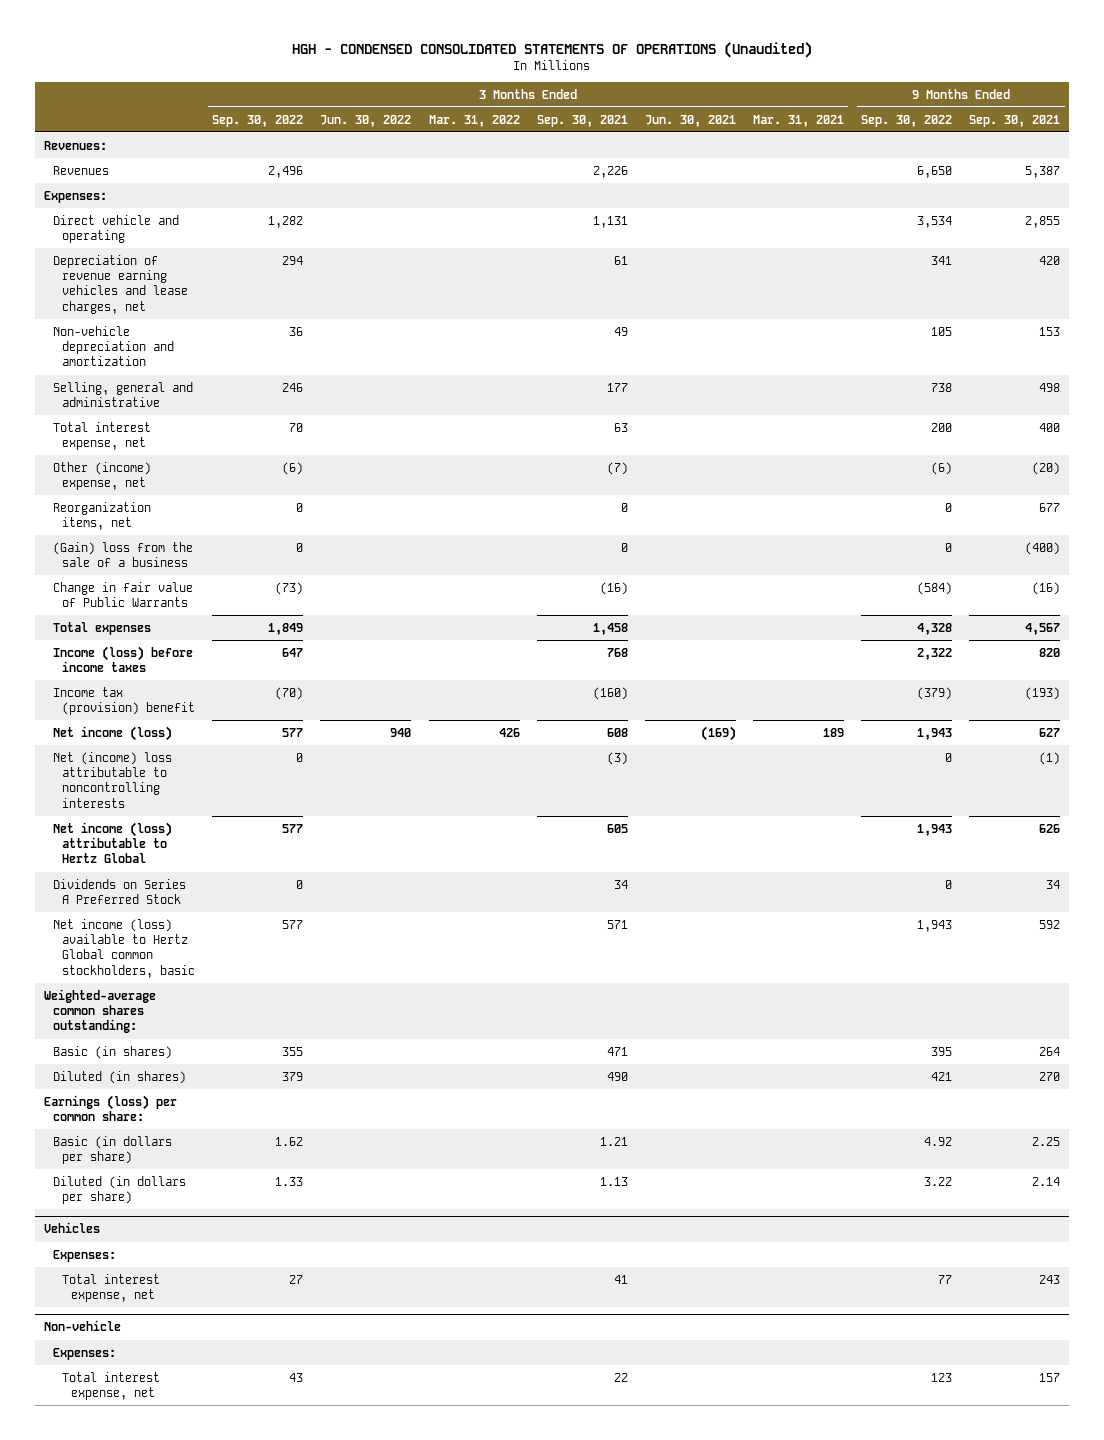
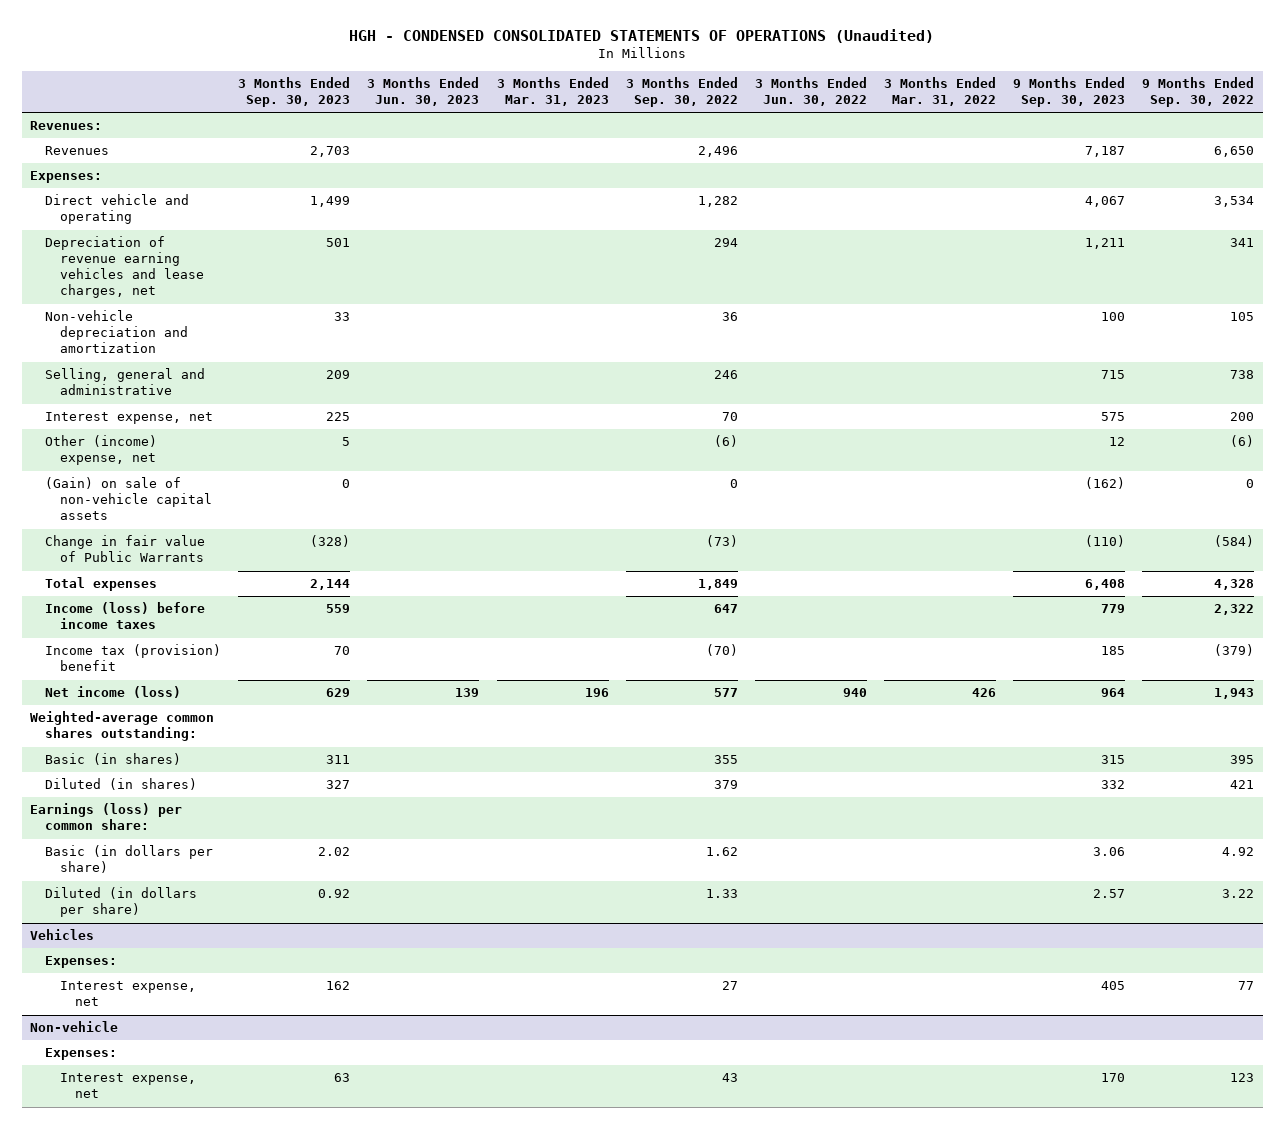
[536,114,628,127] Sep. 30, 2021 -> none
[644,114,736,127] Jun. 30, 2021 -> none
[752,114,844,127] Mar. 31, 2021 -> none
[969,114,1061,127] Sep. 30, 2021 -> none
none -> [238,77,351,108] 3 Months Ended Sep. 30, 2023
none -> [367,77,480,107] 3 Months Ended Jun. 30, 2023
none -> [496,77,609,107] 3 Months Ended Mar. 31, 2023
none -> [1013,77,1126,108] 9 Months Ended Sep. 30, 2023
[52,421,151,451] Total interest expense, net -> [45,412,214,425] Interest expense, net
[52,501,151,531] Reorganization items, net -> none
[52,541,193,568] (Gain) loss from the sale of a business -> [45,477,212,521] (Gain) on sale of non-vehicle capital assets
[52,751,172,808] Net (income) loss attributable to noncontrolling interests -> none
[52,821,172,864] Net income (loss) attributable to Hertz Global -> none
[52,878,186,905] Dividends on Series A Preferred Stock -> none
[52,918,196,978] Net income (loss) available to Hertz Global common stockholders, basic -> none
[62,1273,161,1303] Total interest expense, net -> [59,981,196,1007] Interest expense, net
[62,1371,161,1401] Total interest expense, net -> [59,1073,196,1099] Interest expense, net

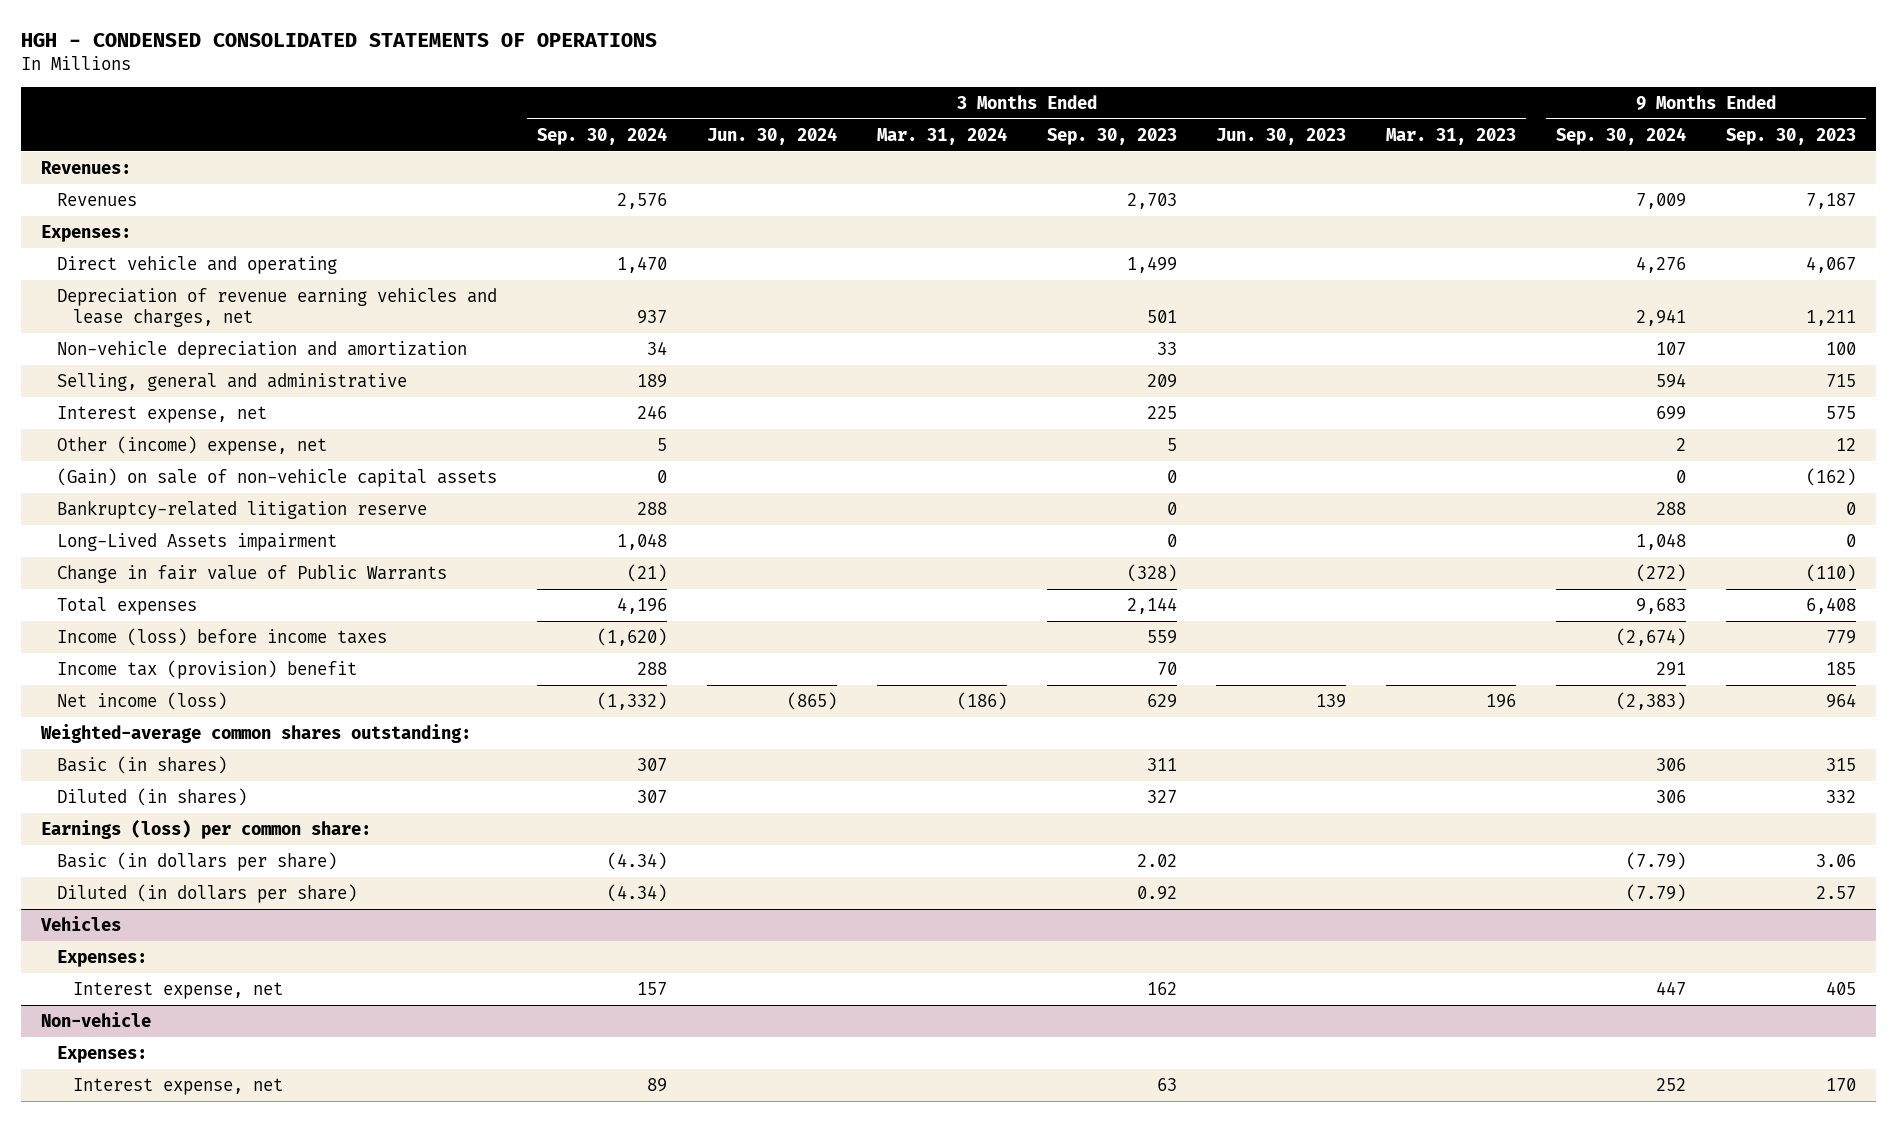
[349,29,935,44] HGH - CONDENSED CONSOLIDATED STATEMENTS OF OPERATIONS (Unaudited) -> [21,33,658,48] HGH - CONDENSED CONSOLIDATED STATEMENTS OF OPERATIONS
[625,77,738,108] 3 Months Ended Sep. 30, 2022 -> none
[754,77,867,107] 3 Months Ended Jun. 30, 2022 -> none
[884,77,997,107] 3 Months Ended Mar. 31, 2022 -> none
[1142,77,1255,108] 9 Months Ended Sep. 30, 2022 -> none
none -> [536,126,667,145] Sep. 30, 2024
none -> [706,126,837,145] Jun. 30, 2024
none -> [876,126,1007,145] Mar. 31, 2024
none -> [1556,126,1687,145] Sep. 30, 2024
none -> [57,499,428,519] Bankruptcy-related litigation reserve
none -> [57,532,338,551] Long-Lived Assets impairment

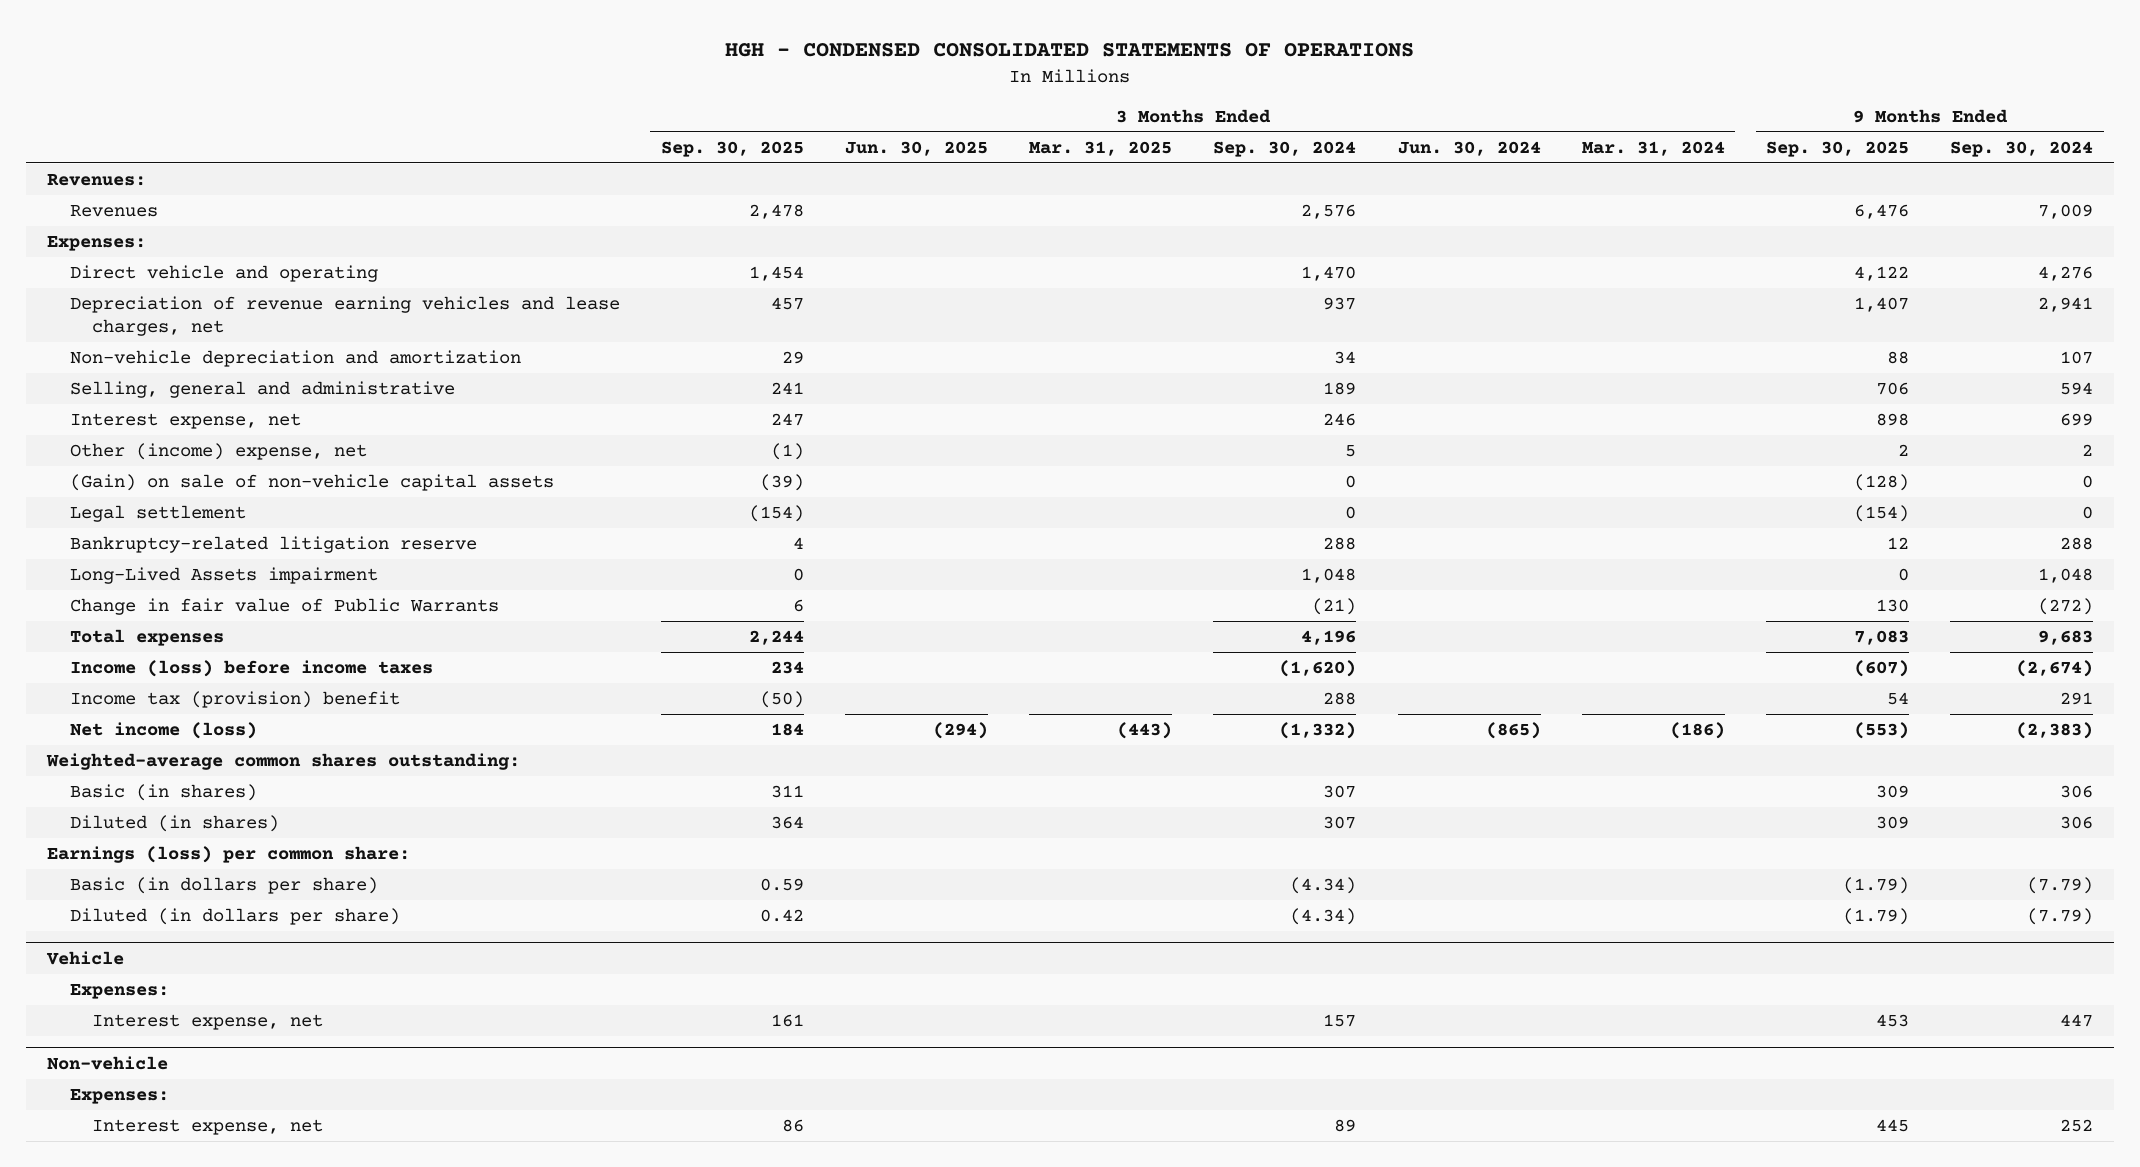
[1046,127,1177,145] Sep. 30, 2023 -> none
[1216,127,1347,145] Jun. 30, 2023 -> none
[1386,127,1517,145] Mar. 31, 2023 -> none
[1725,127,1856,145] Sep. 30, 2023 -> none
none -> [660,140,804,157] Sep. 30, 2025
none -> [845,140,989,156] Jun. 30, 2025
none -> [1029,140,1173,156] Mar. 31, 2025
none -> [1766,140,1910,157] Sep. 30, 2025
none -> [69,505,246,523] Legal settlement
[40,915,122,931] Vehicles -> [45,950,124,965] Vehicle

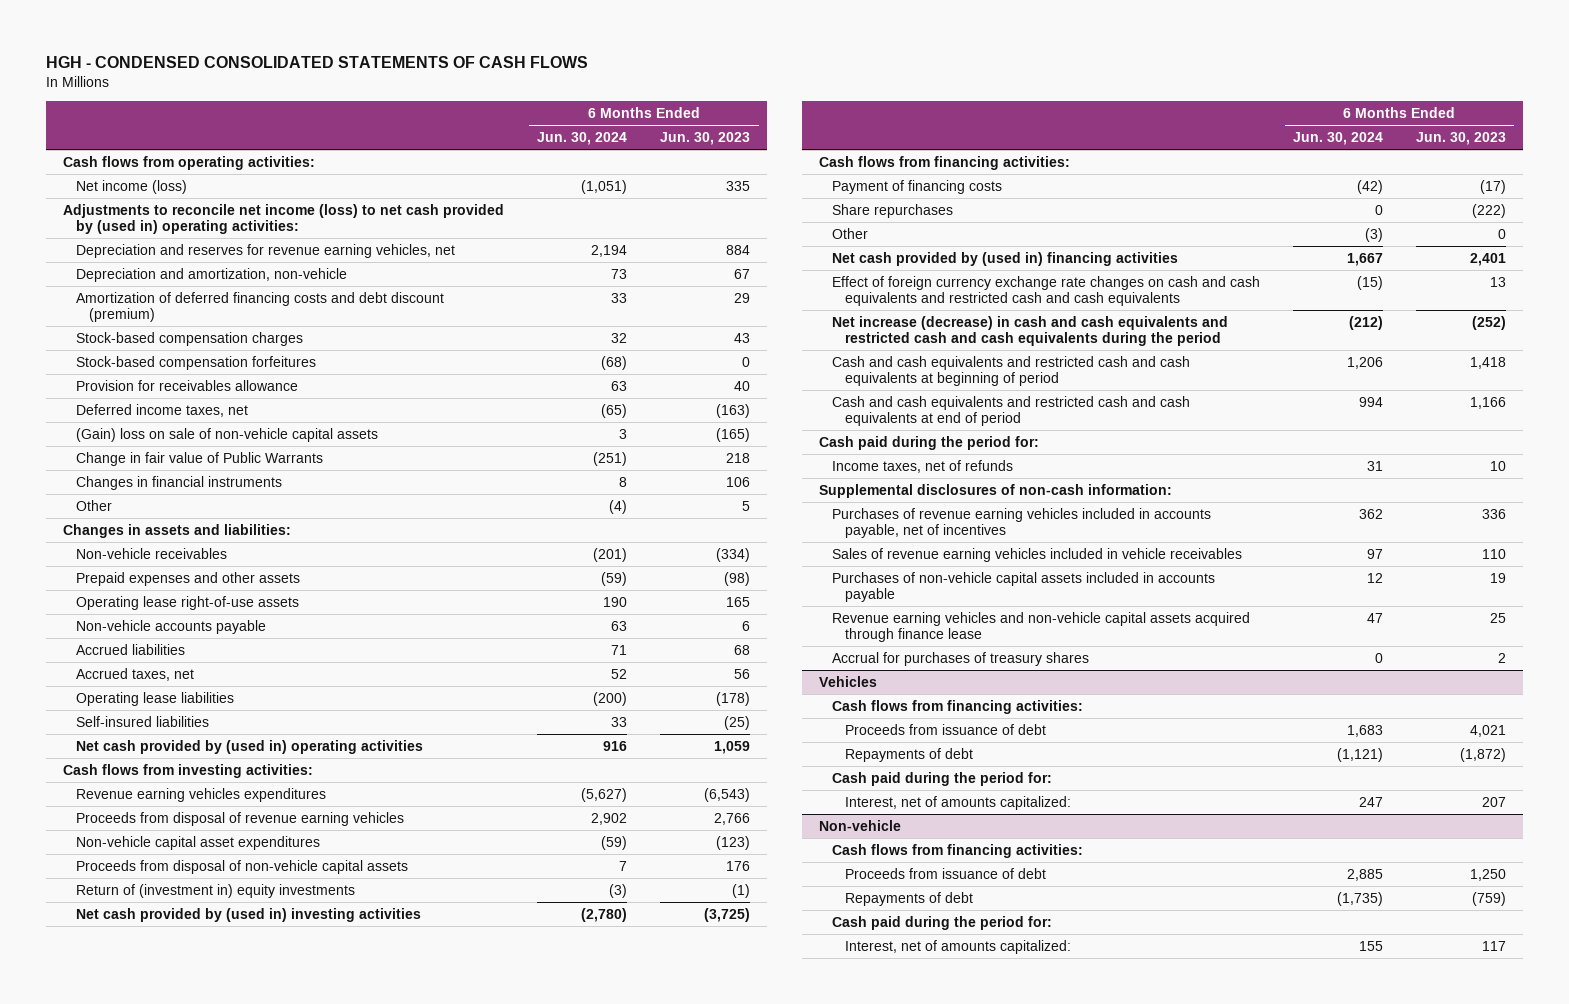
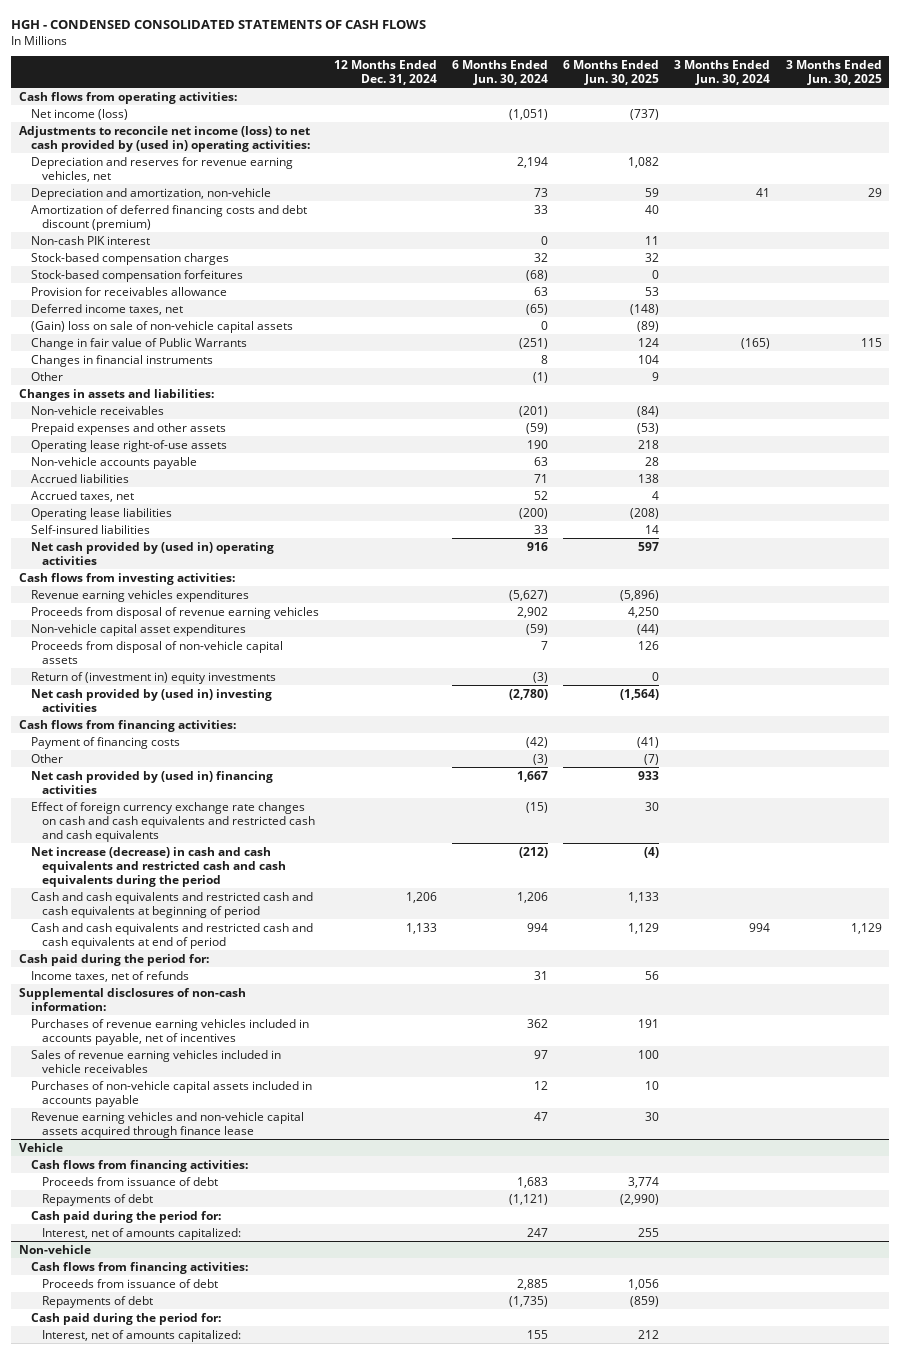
[660,132,751,146] Jun. 30, 2023 -> none
none -> [333,59,437,86] 12 Months Ended Dec. 31, 2024
none -> [563,59,660,86] 6 Months Ended Jun. 30, 2025
none -> [674,59,771,86] 3 Months Ended Jun. 30, 2024
none -> [785,59,882,86] 3 Months Ended Jun. 30, 2025
none -> [30,235,150,245] Non-cash PIK interest
[619,428,628,439] 3 -> [540,320,548,330] 0
[609,499,628,514] (4) -> [532,371,548,383] (1)
[831,203,953,218] Share repurchases -> none
[831,651,1089,666] Accrual for purchases of treasury shares -> none
[818,675,877,687] Vehicles -> [18,1142,63,1152] Vehicle

